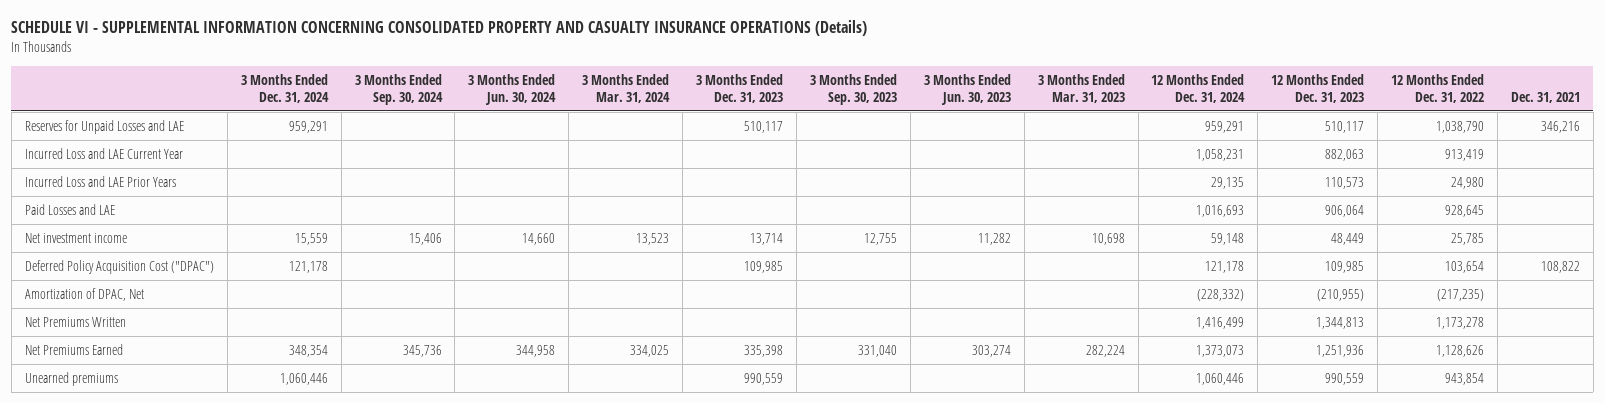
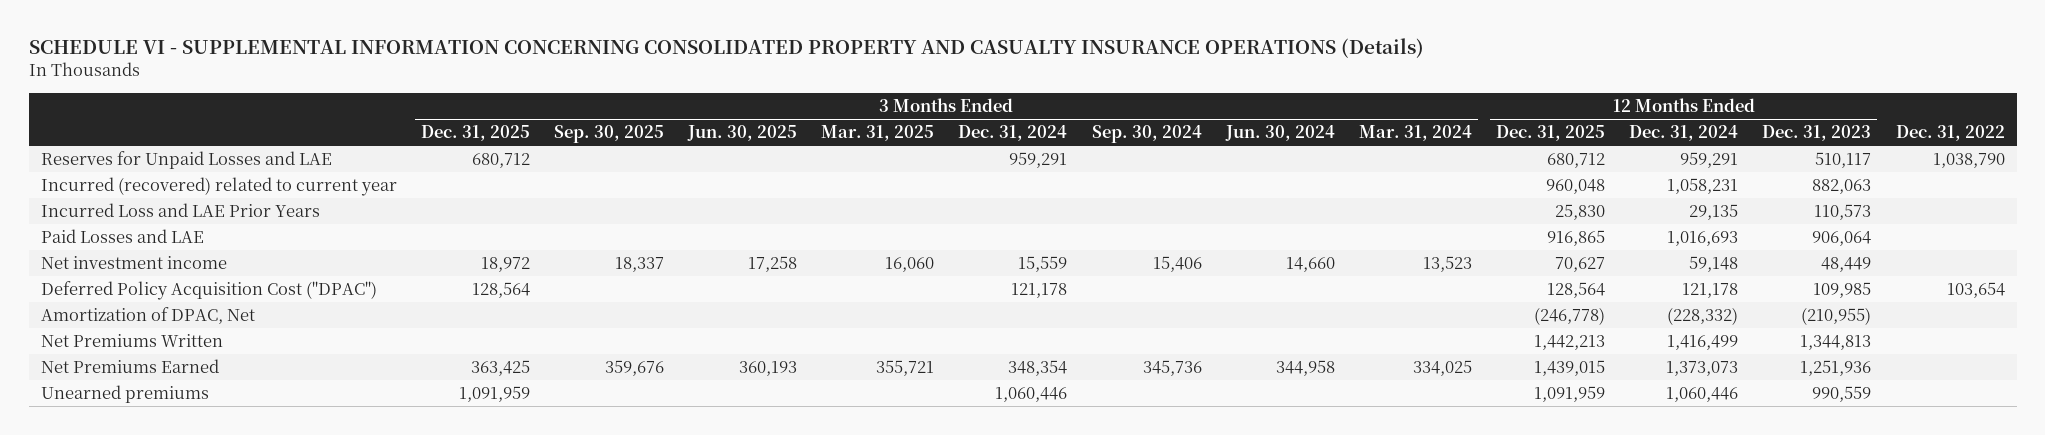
[696,73,784,103] 3 Months Ended Dec. 31, 2023 -> none
[809,73,897,105] 3 Months Ended Sep. 30, 2023 -> none
[923,73,1011,105] 3 Months Ended Jun. 30, 2023 -> none
[1037,73,1125,103] 3 Months Ended Mar. 31, 2023 -> none
[1391,73,1485,103] 12 Months Ended Dec. 31, 2022 -> none
[1511,91,1581,103] Dec. 31, 2021 -> none
none -> [420,125,530,142] Dec. 31, 2025
none -> [553,125,664,144] Sep. 30, 2025
none -> [687,125,798,142] Jun. 30, 2025
none -> [821,125,935,142] Mar. 31, 2025
none -> [1496,125,1606,142] Dec. 31, 2025
none -> [1895,125,2005,142] Dec. 31, 2022
[24,147,183,159] Incurred Loss and LAE Current Year -> [40,177,397,197] Incurred (recovered) related to current year

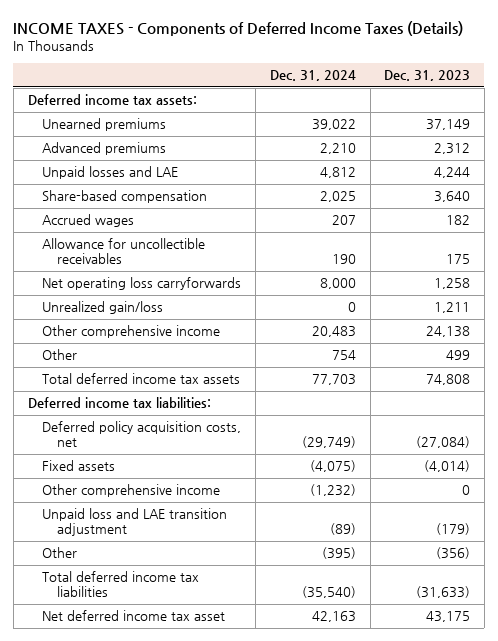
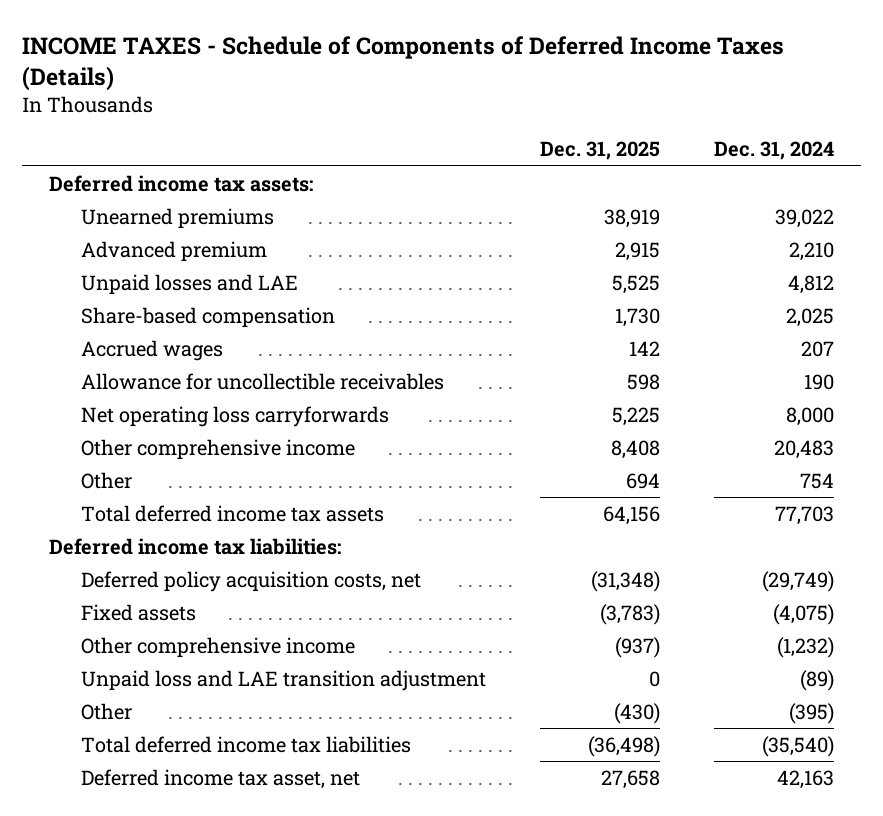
[13,21,464,37] INCOME TAXES - Components of Deferred Income Taxes (Details) -> [22,35,785,91] INCOME TAXES - Schedule of Components of Deferred Income Taxes (Details)
[384,70,471,82] Dec. 31, 2023 -> none
none -> [540,141,661,161] Dec. 31, 2025
[42,142,167,156] Advanced premiums -> [81,240,268,262] Advanced premium
[42,301,164,315] Unrealized gain/loss -> none
[42,610,226,622] Net deferred income tax asset -> [81,768,361,789] Deferred income tax asset, net

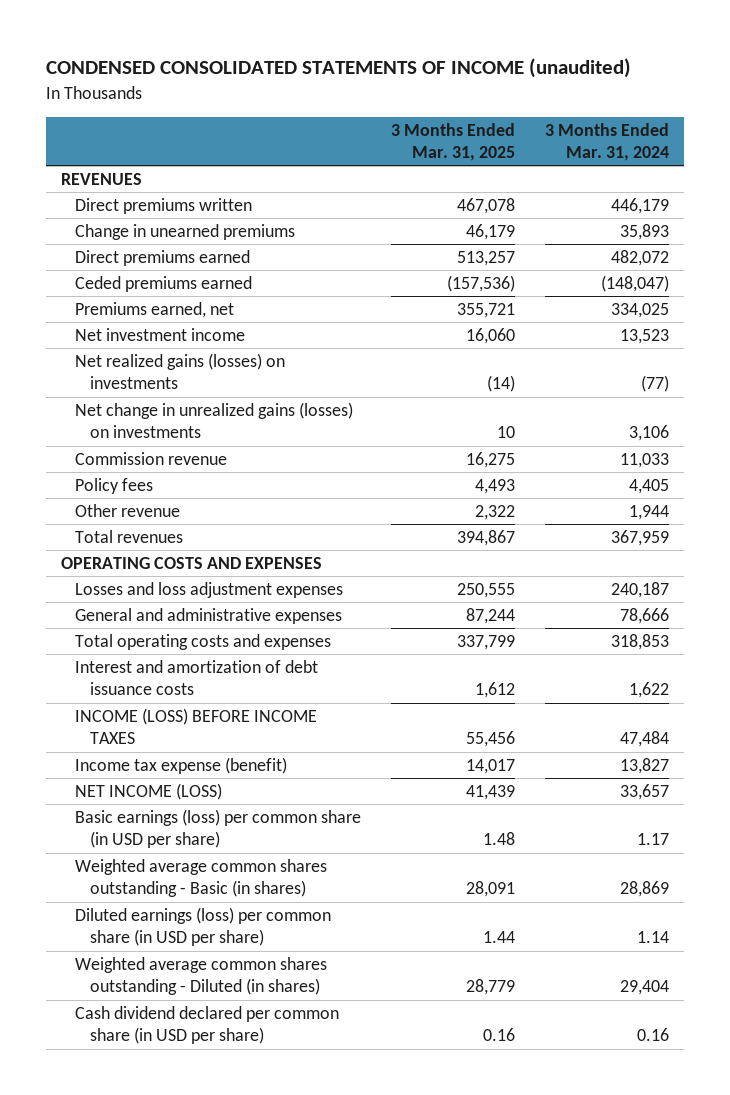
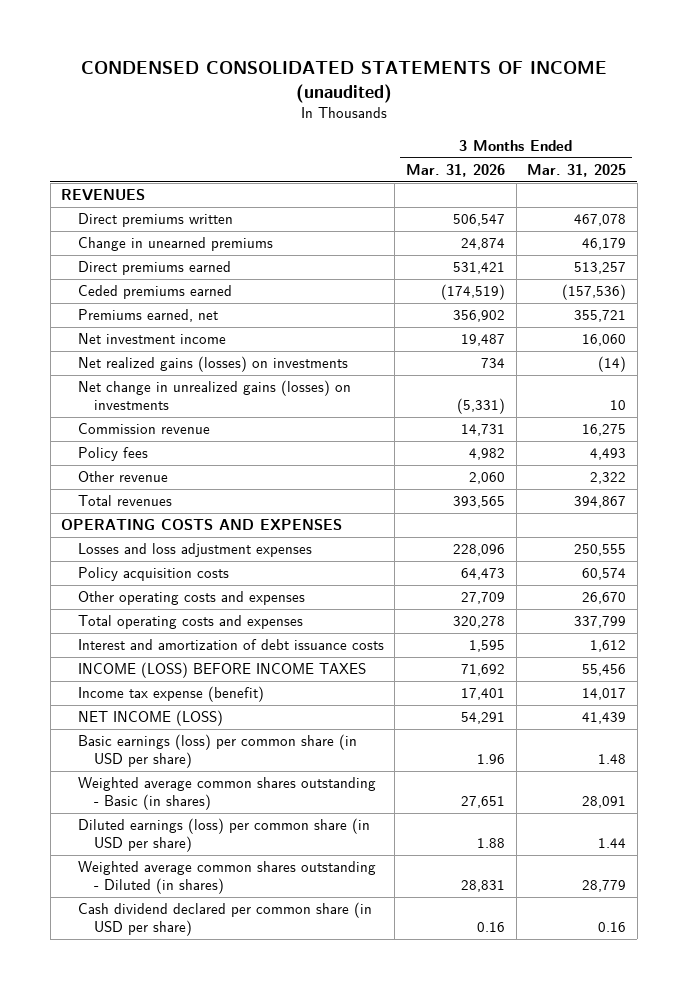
[545,122,670,162] 3 Months Ended Mar. 31, 2024 -> none
none -> [405,164,505,178] Mar. 31, 2026
[75,608,343,625] General and administrative expenses -> none
none -> [77,567,229,582] Policy acquisition costs
none -> [77,591,305,606] Other operating costs and expenses

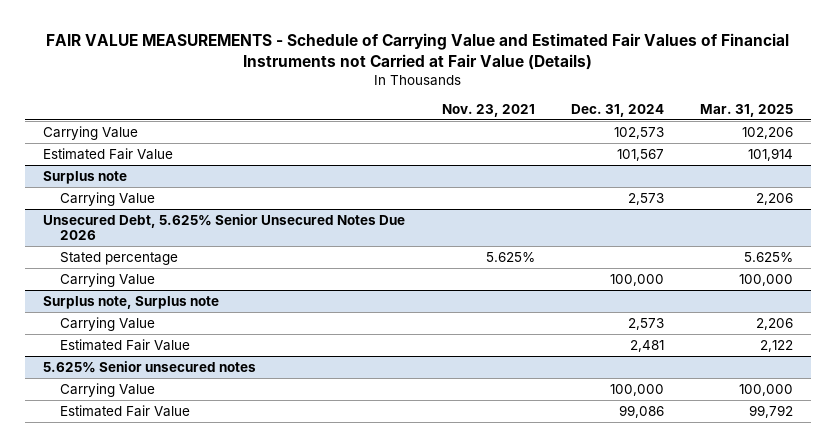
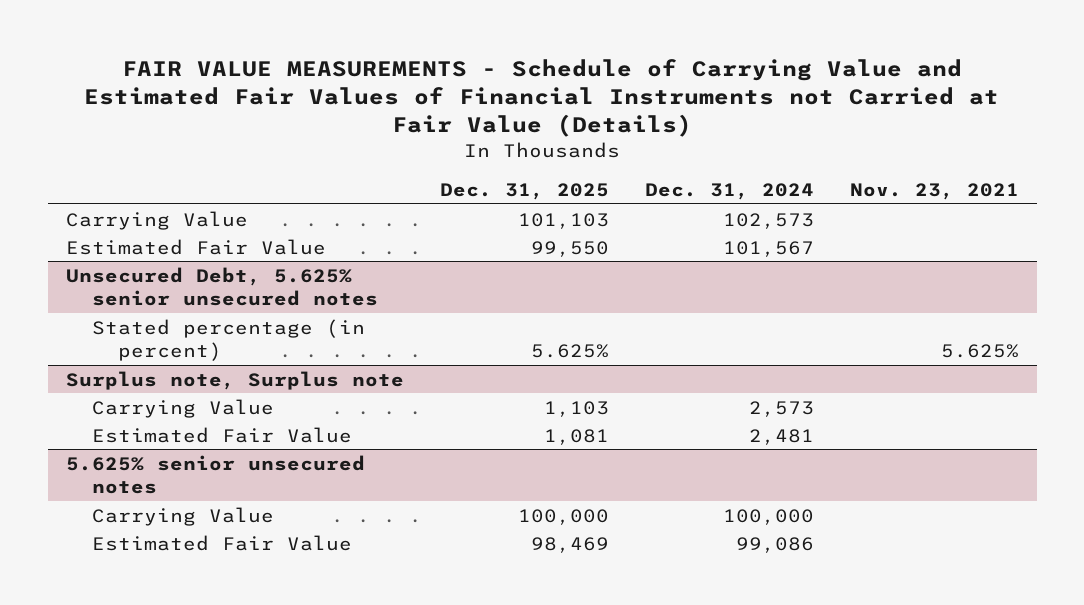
[700,103,794,117] Mar. 31, 2025 -> none
none -> [439,182,609,200] Dec. 31, 2025
[43,170,128,184] Surplus note -> none
[60,191,156,206] Carrying Value -> none
[60,272,156,287] Carrying Value -> none
[43,213,406,241] Unsecured Debt, 5.625% Senior Unsecured Notes Due 2026 -> [65,266,379,306] Unsecured Debt, 5.625% senior unsecured notes
[60,251,179,265] Stated percentage -> [92,318,366,361] Stated percentage (in percent)
[43,360,257,373] 5.625% Senior unsecured notes -> [65,454,365,494] 5.625% senior unsecured notes

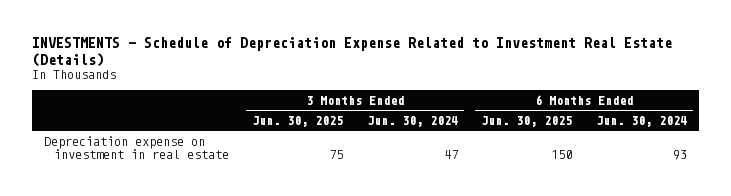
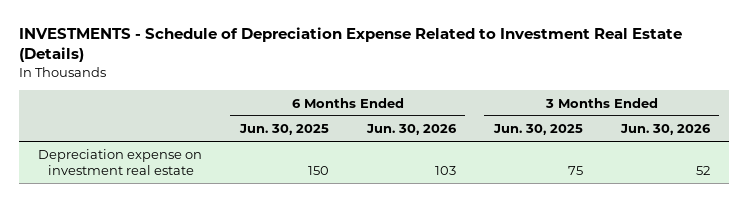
[366,116,458,128] Jun. 30, 2024 -> none
[595,116,687,128] Jun. 30, 2024 -> none
none -> [365,124,457,136] Jun. 30, 2026
none -> [619,124,711,136] Jun. 30, 2026
[43,135,229,160] Depreciation expense on investment in real estate -> [37,149,202,175] Depreciation expense on investment real estate

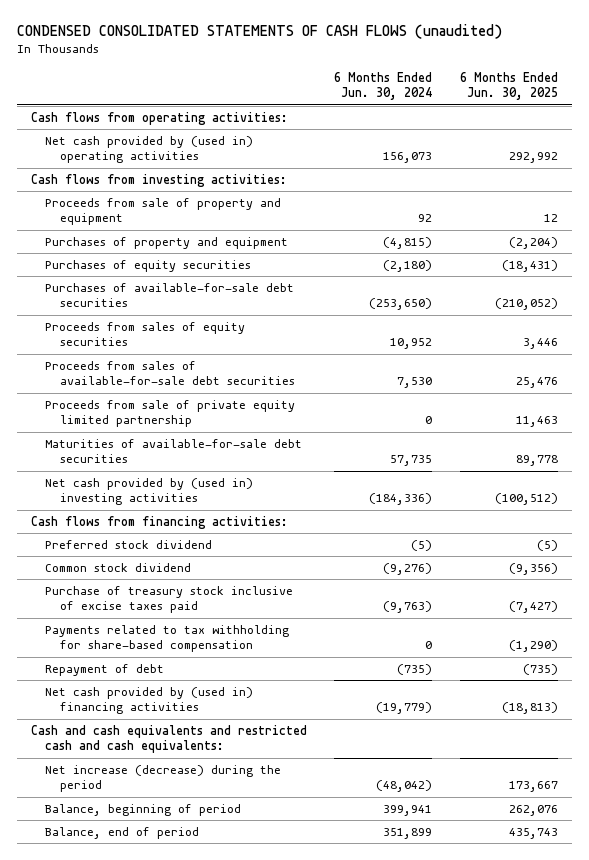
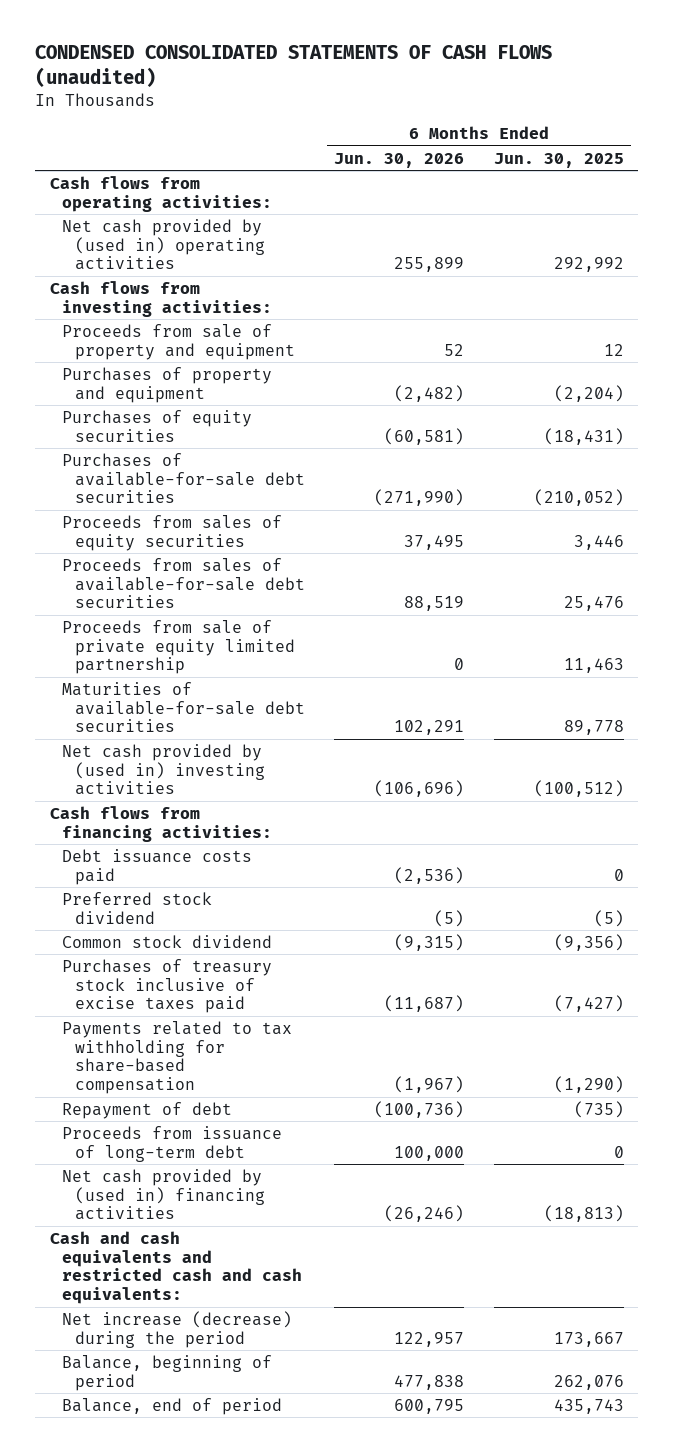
[334,71,433,101] 6 Months Ended Jun. 30, 2024 -> none
none -> [334,152,465,168] Jun. 30, 2026
none -> [62,848,253,885] Debt issuance costs paid
[45,586,294,614] Purchase of treasury stock inclusive of excise taxes paid -> [62,958,273,1014] Purchases of treasury stock inclusive of excise taxes paid
none -> [62,1125,283,1162] Proceeds from issuance of long-term debt

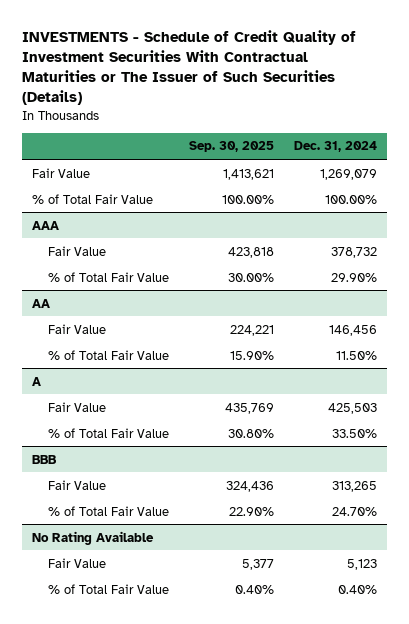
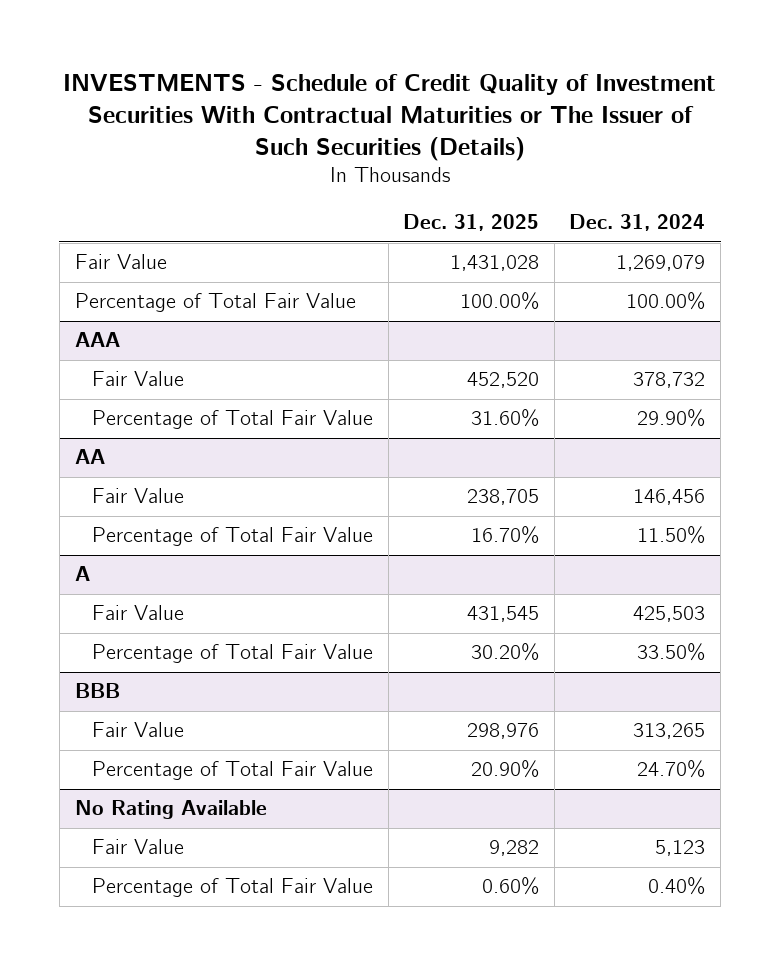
[188,141,274,153] Sep. 30, 2025 -> none
none -> [403,214,540,232] Dec. 31, 2025
[31,193,153,204] % of Total Fair Value -> [74,293,356,313] Percentage of Total Fair Value
[48,271,170,282] % of Total Fair Value -> [91,410,373,430] Percentage of Total Fair Value
[48,349,170,360] % of Total Fair Value -> [91,527,373,547] Percentage of Total Fair Value
[48,427,170,438] % of Total Fair Value -> [91,644,373,664] Percentage of Total Fair Value
[48,505,170,516] % of Total Fair Value -> [91,761,373,781] Percentage of Total Fair Value
[48,583,170,594] % of Total Fair Value -> [91,878,373,898] Percentage of Total Fair Value

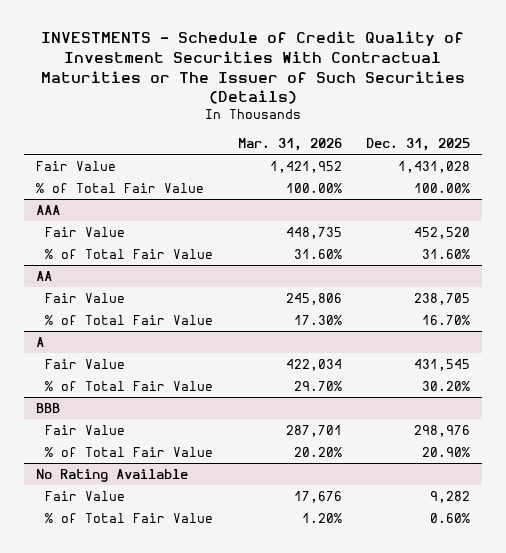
[569,214,706,232] Dec. 31, 2024 -> none
none -> [237,137,342,151] Mar. 31, 2026
[74,293,356,313] Percentage of Total Fair Value -> [35,182,204,193] % of Total Fair Value
[91,410,373,430] Percentage of Total Fair Value -> [45,248,214,259] % of Total Fair Value
[91,527,373,547] Percentage of Total Fair Value -> [45,314,214,325] % of Total Fair Value
[91,644,373,664] Percentage of Total Fair Value -> [45,380,214,391] % of Total Fair Value
[91,761,373,781] Percentage of Total Fair Value -> [45,446,214,457] % of Total Fair Value
[91,878,373,898] Percentage of Total Fair Value -> [45,512,214,523] % of Total Fair Value

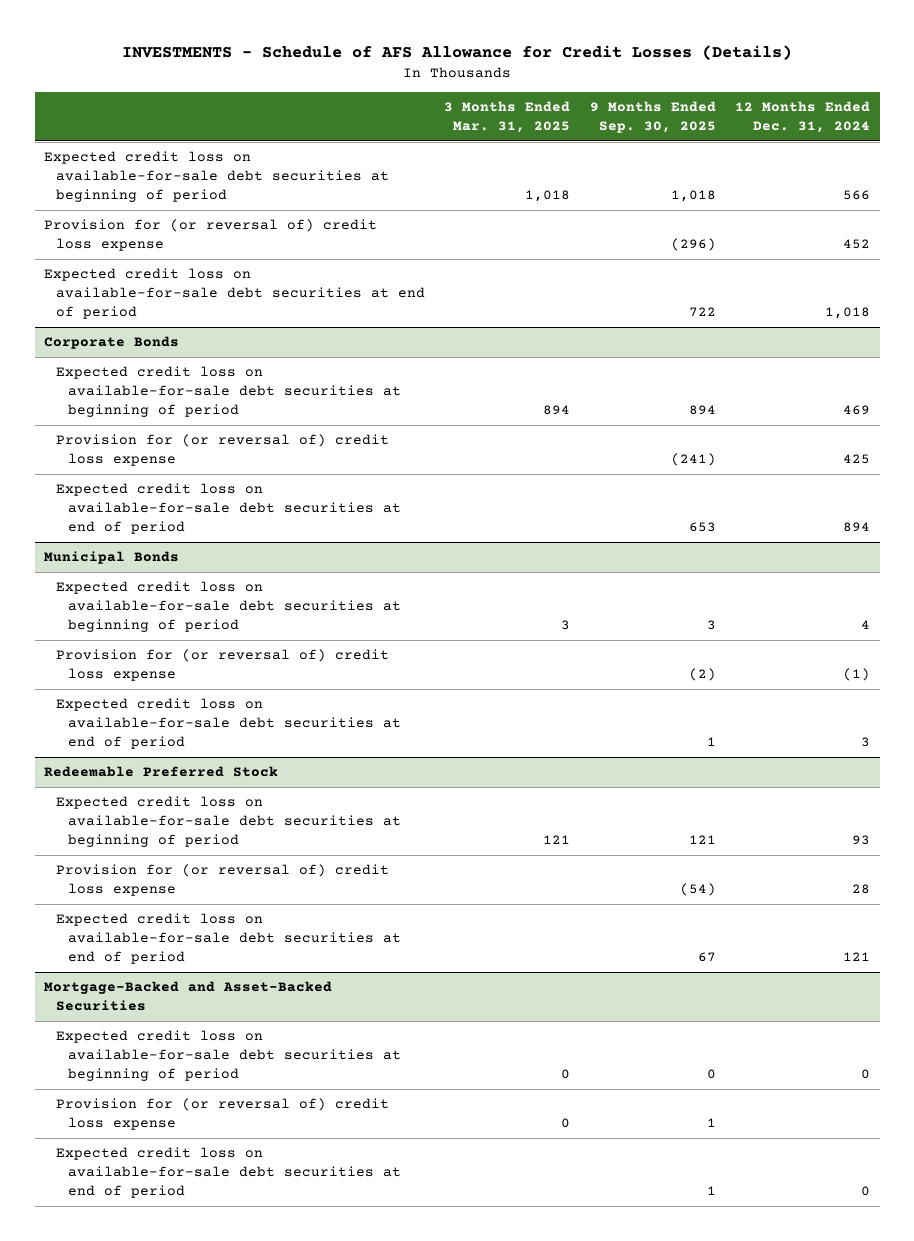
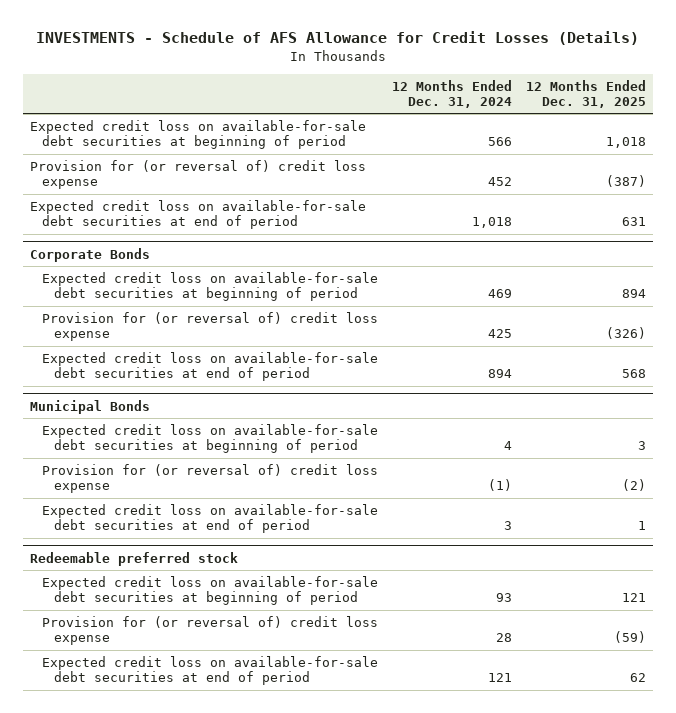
[444,100,571,133] 3 Months Ended Mar. 31, 2025 -> none
[589,100,716,133] 9 Months Ended Sep. 30, 2025 -> none
none -> [525,79,646,109] 12 Months Ended Dec. 31, 2025
[44,766,279,778] Redeemable Preferred Stock -> [29,551,238,566] Redeemable preferred stock
[44,981,333,1012] Mortgage-Backed and Asset-Backed Securities -> none
[55,1030,401,1082] Expected credit loss on available-for-sale debt securities at beginning of period -> none
[55,1098,389,1131] Provision for (or reversal of) credit loss expense -> none
[55,1147,401,1199] Expected credit loss on available-for-sale debt securities at end of period -> none

